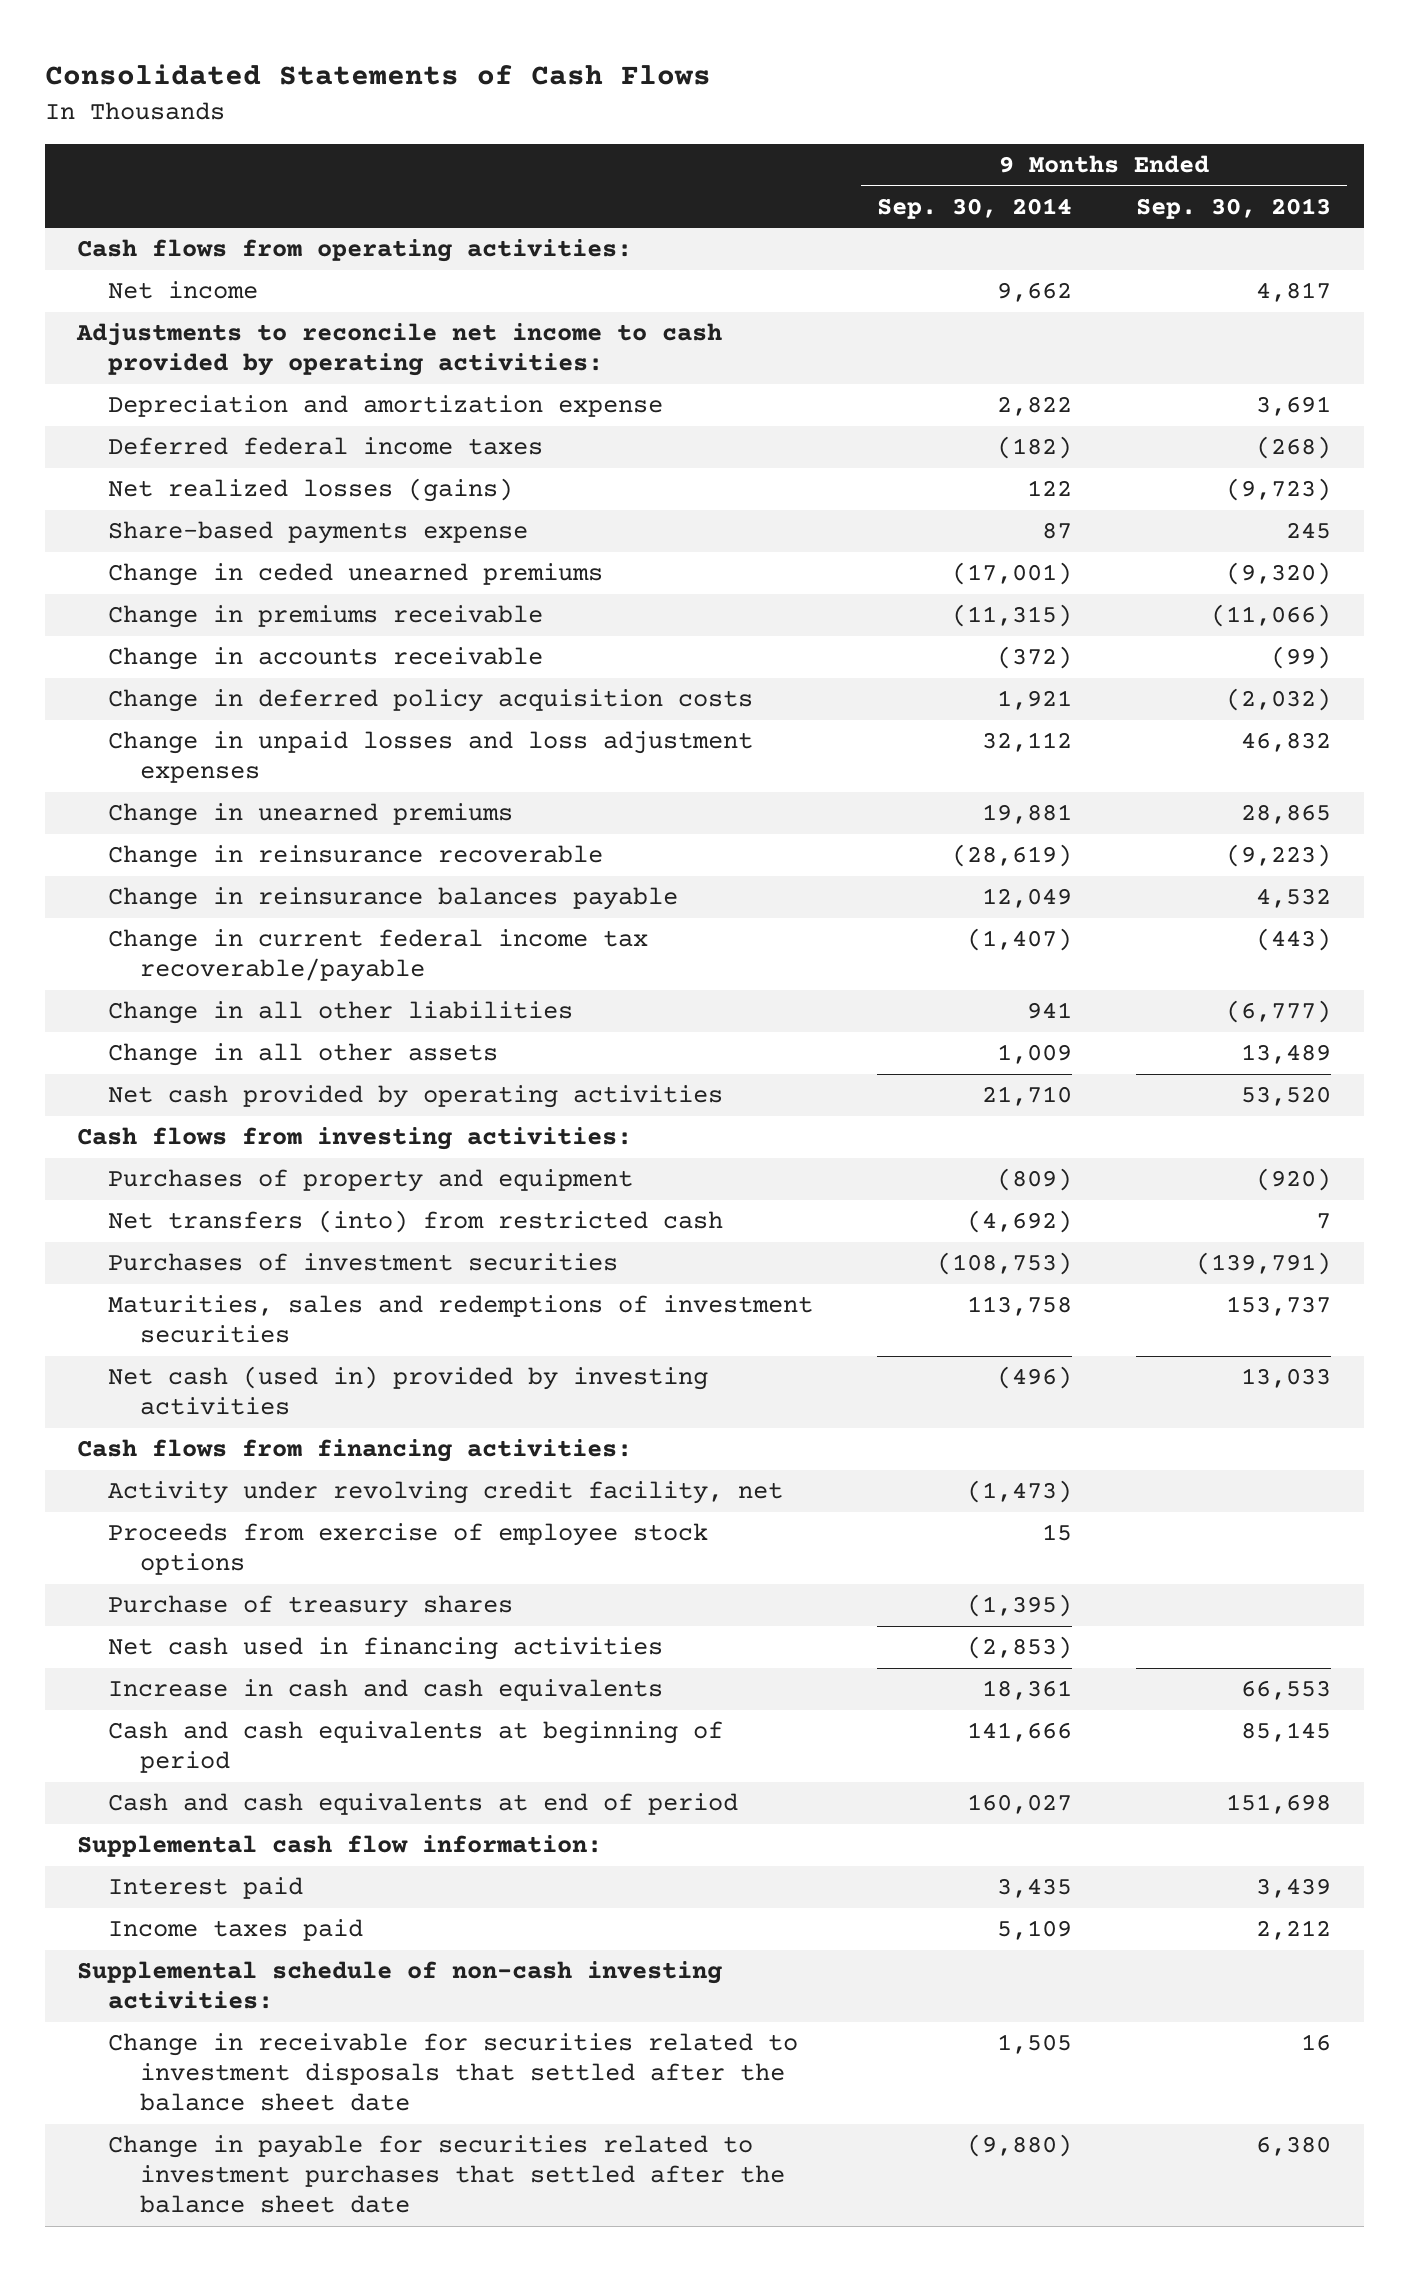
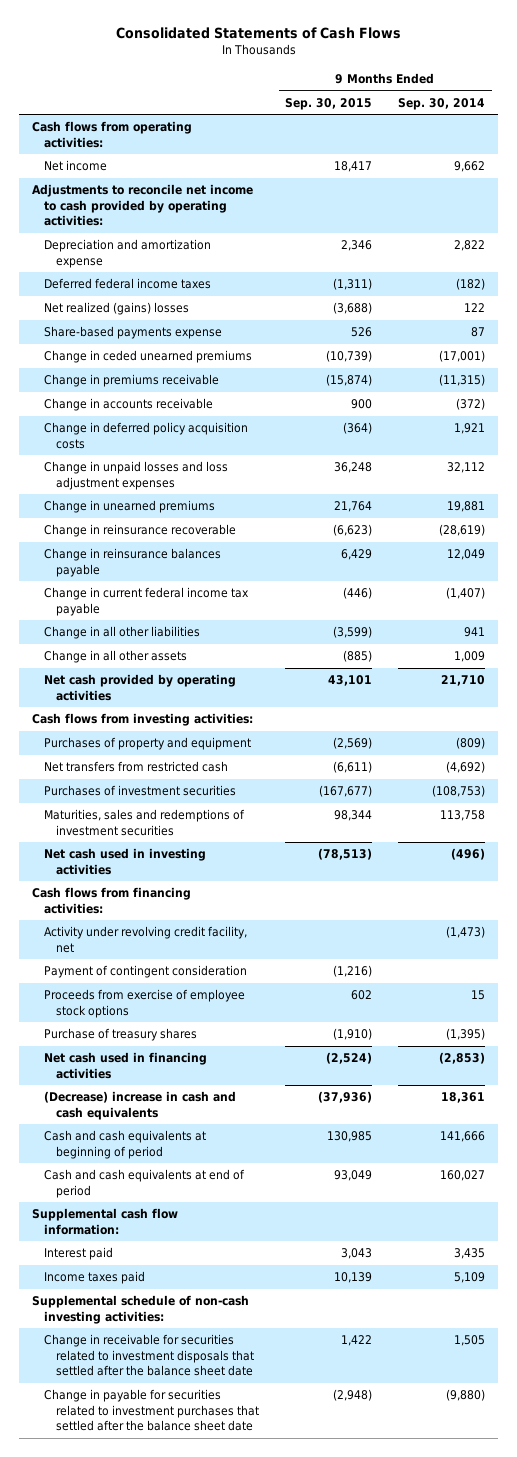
[1136,197,1332,219] Sep. 30, 2013 -> none
none -> [285,97,373,110] Sep. 30, 2015
[108,478,514,503] Net realized losses (gains) -> [44,302,190,316] Net realized (gains) losses
[108,929,649,983] Change in current federal income tax recoverable/payable -> [44,587,250,616] Change in current federal income tax payable
[108,1210,724,1234] Net transfers (into) from restricted cash -> [44,761,229,773] Net transfers from restricted cash
[108,1366,709,1416] Net cash (used in) provided by investing activities -> [44,848,207,875] Net cash used in investing activities
none -> [44,965,248,979] Payment of contingent consideration
[108,1679,664,1702] Increase in cash and cash equivalents -> [44,1091,237,1120] (Decrease) increase in cash and cash equivalents

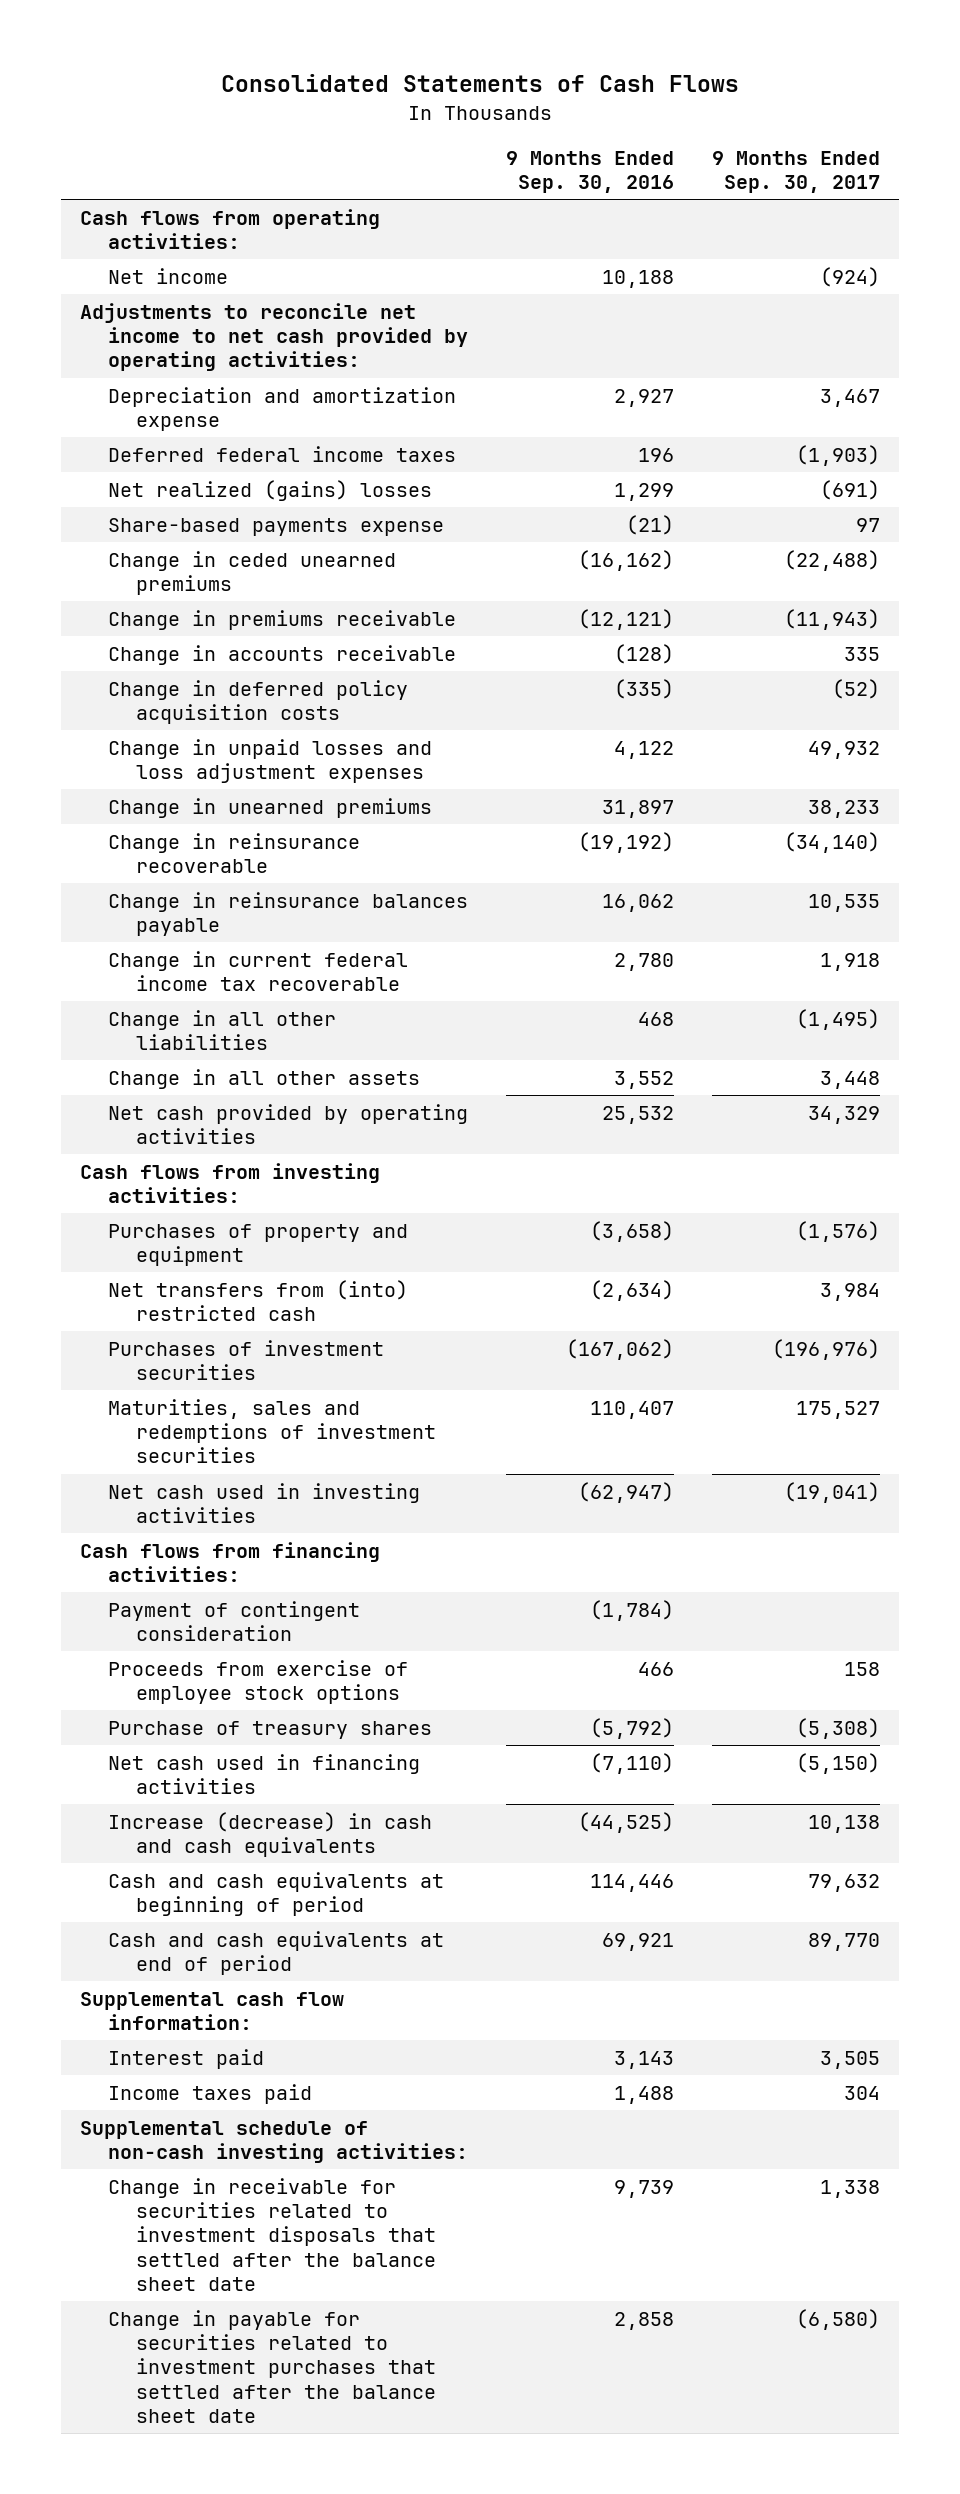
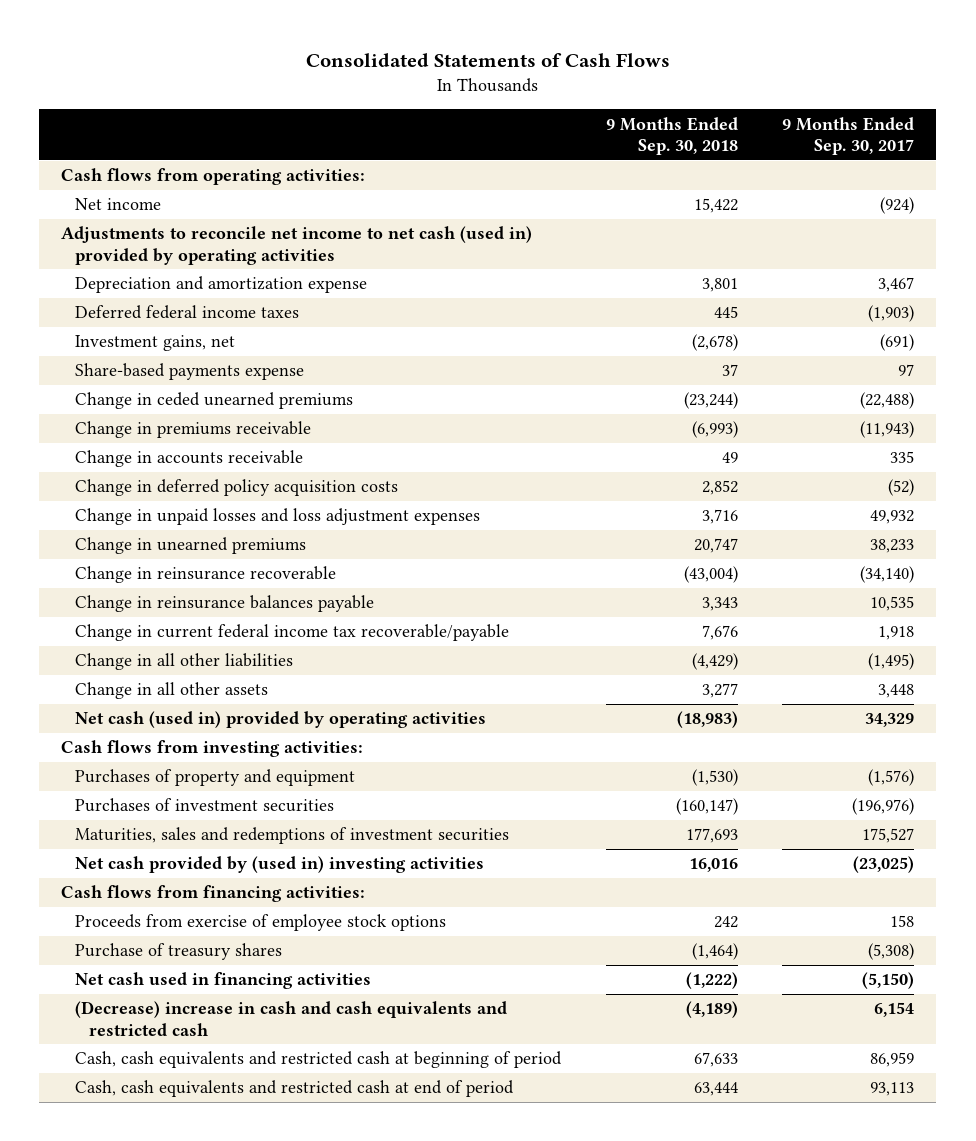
[506,150,675,193] 9 Months Ended Sep. 30, 2016 -> none
none -> [605,116,738,156] 9 Months Ended Sep. 30, 2018
[80,302,469,372] Adjustments to reconcile net income to net cash provided by operating activities: -> [61,226,533,265] Adjustments to reconcile net income to net cash (used in) provided by operating activities
[108,479,433,501] Net realized (gains) losses -> [75,335,236,352] Investment gains, net
[108,950,409,992] Change in current federal income tax recoverable -> [75,624,510,642] Change in current federal income tax recoverable/payable
[108,1103,469,1145] Net cash provided by operating activities -> [75,711,487,729] Net cash (used in) provided by operating activities
[108,1279,409,1322] Net transfers from (into) restricted cash -> none
[108,1482,421,1524] Net cash used in investing activities -> [75,856,485,874] Net cash provided by (used in) investing activities
[784,1481,881,1503] (19,041) -> [853,856,915,874] (23,025)
[108,1600,361,1642] Payment of contingent consideration -> none
[80,1991,345,2031] Supplemental cash flow information: -> none
[108,2048,265,2069] Interest paid -> none
[108,2083,313,2104] Income taxes paid -> none
[80,2120,469,2164] Supplemental schedule of non-cash investing activities: -> none
[108,2177,437,2292] Change in receivable for securities related to investment disposals that settled after the balance sheet date -> none
[108,2309,437,2424] Change in payable for securities related to investment purchases that settled after the balance sheet date -> none
[108,1811,433,1858] Increase (decrease) in cash and cash equivalents -> [75,1001,508,1036] (Decrease) increase in cash and cash equivalents and restricted cash
[808,1814,881,1833] 10,138 -> [874,1002,915,1018] 6,154
[108,1871,445,1917] Cash and cash equivalents at beginning of period -> [75,1051,563,1069] Cash, cash equivalents and restricted cash at beginning of period
[808,1873,881,1892] 79,632 -> [870,1052,915,1068] 86,959
[108,1930,445,1976] Cash and cash equivalents at end of period -> [75,1080,515,1098] Cash, cash equivalents and restricted cash at end of period
[808,1932,881,1951] 89,770 -> [870,1082,915,1097] 93,113

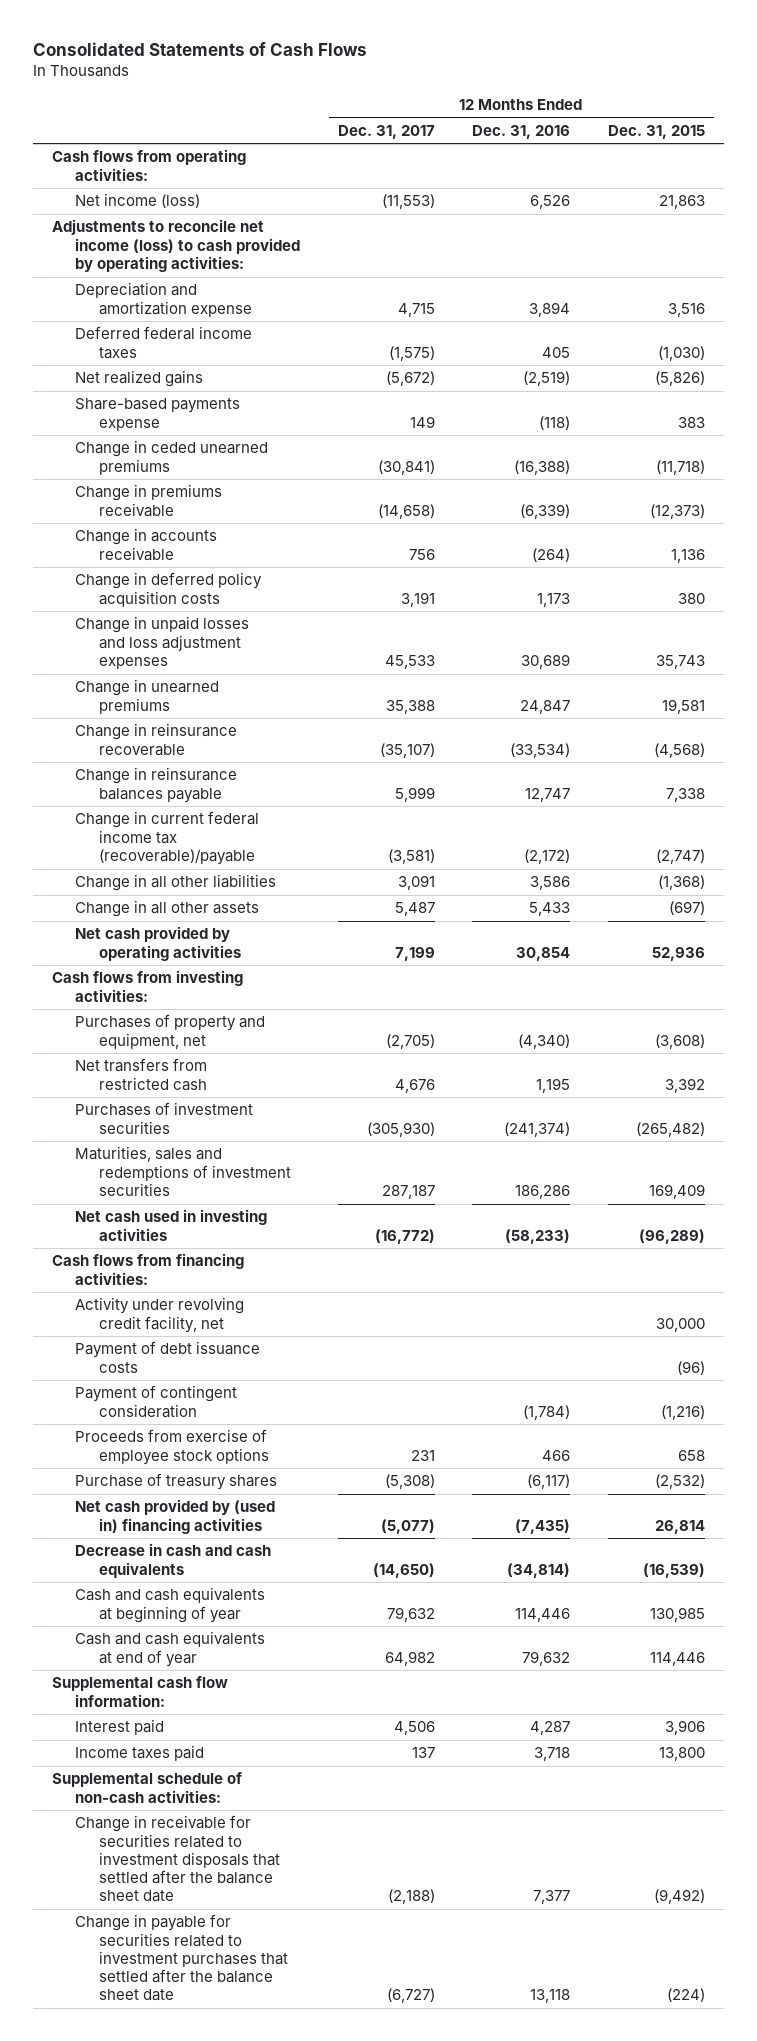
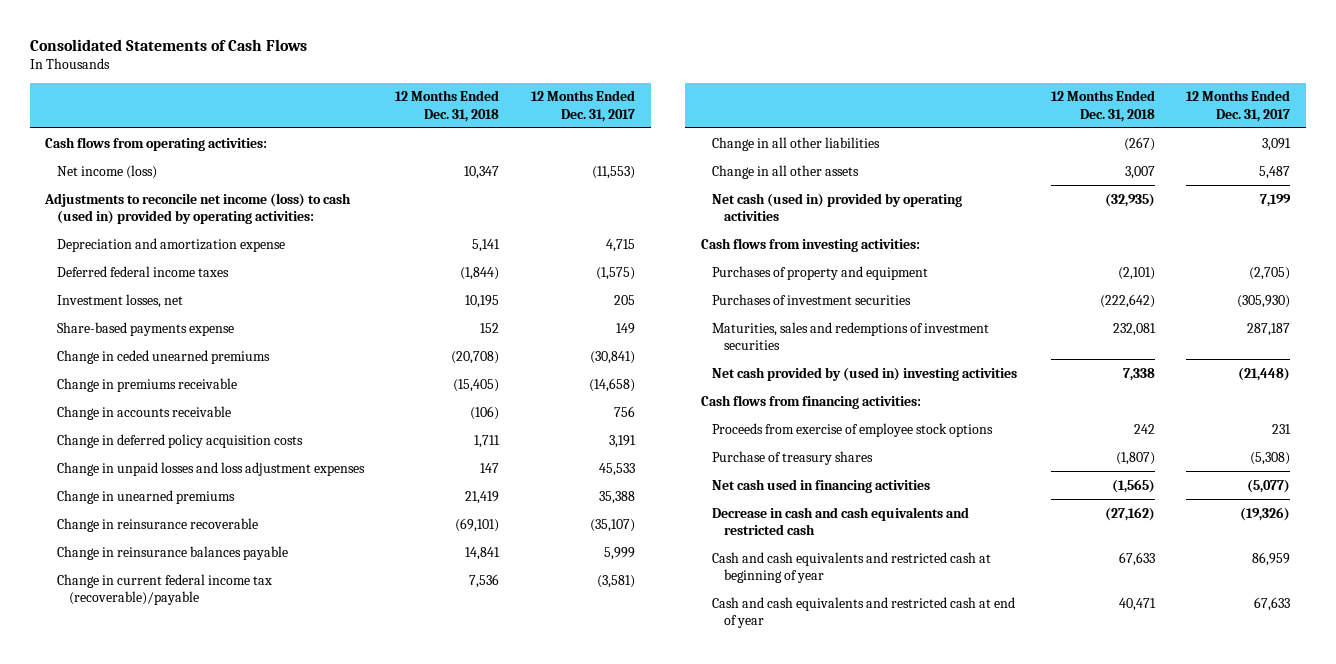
[472,124,571,139] Dec. 31, 2016 -> none
[607,124,705,139] Dec. 31, 2015 -> none
none -> [395,90,500,122] 12 Months Ended Dec. 31, 2018
[51,219,301,272] Adjustments to reconcile net income (loss) to cash provided by operating activities: -> [44,192,352,224] Adjustments to reconcile net income (loss) to cash (used in) provided by operating activities:
[75,370,204,388] Net realized gains -> [56,293,183,308] Investment losses, net
[385,371,435,387] (5,672) -> [613,294,635,305] 205
[75,926,242,961] Net cash provided by operating activities -> [712,192,963,221] Net cash (used in) provided by operating activities
[75,1058,208,1091] Net transfers from restricted cash -> none
[75,1014,266,1049] Purchases of property and equipment, net -> [712,265,929,280] Purchases of property and equipment
[75,1209,268,1241] Net cash used in investing activities -> [712,366,1018,381] Net cash provided by (used in) investing activities
[374,1228,435,1244] (16,772) -> [1238,366,1291,381] (21,448)
[75,1297,245,1333] Activity under revolving credit facility, net -> none
[75,1341,261,1373] Payment of debt issuance costs -> none
[75,1385,238,1418] Payment of contingent consideration -> none
[51,1676,228,1707] Supplemental cash flow information: -> none
[75,1719,165,1736] Interest paid -> none
[75,1745,205,1762] Income taxes paid -> none
[51,1772,242,1803] Supplemental schedule of non-cash activities: -> none
[75,1815,281,1903] Change in receivable for securities related to investment disposals that settled after the balance sheet date -> none
[75,1914,289,2002] Change in payable for securities related to investment purchases that settled after the balance sheet date -> none
[75,1499,276,1534] Net cash provided by (used in) financing activities -> [712,478,931,493] Net cash used in financing activities
[75,1543,272,1578] Decrease in cash and cash equivalents -> [712,506,970,535] Decrease in cash and cash equivalents and restricted cash
[372,1562,435,1578] (14,650) -> [1240,506,1291,521] (19,326)
[75,1587,266,1623] Cash and cash equivalents at beginning of year -> [712,551,992,583] Cash and cash equivalents and restricted cash at beginning of year
[386,1606,435,1622] 79,632 -> [1252,551,1291,566] 86,959
[75,1631,266,1667] Cash and cash equivalents at end of year -> [712,596,1016,628] Cash and cash equivalents and restricted cash at end of year
[384,1650,435,1666] 64,982 -> [1254,596,1291,611] 67,633

